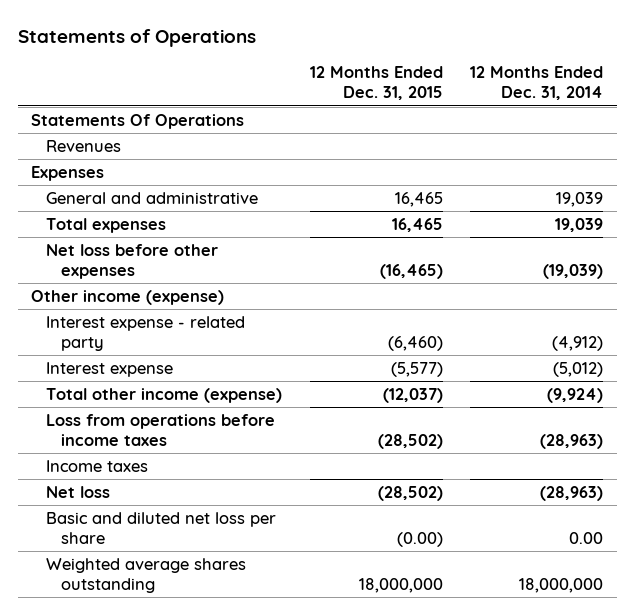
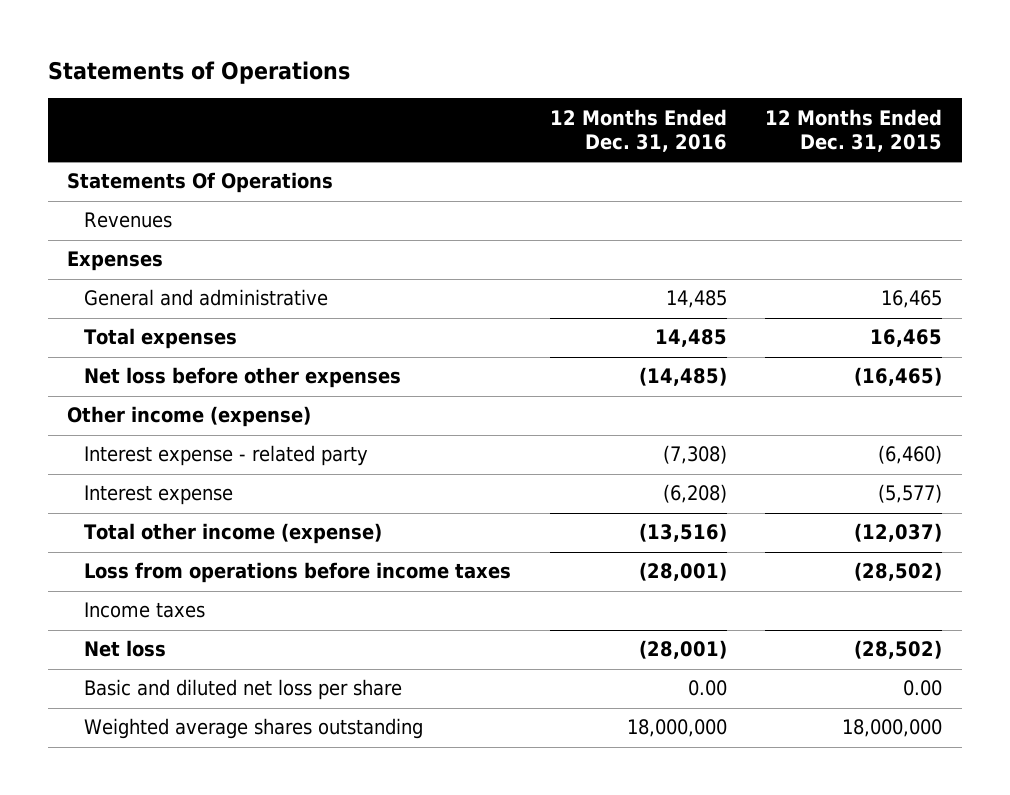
[470,66,604,101] 12 Months Ended Dec. 31, 2014 -> none
none -> [549,108,727,153] 12 Months Ended Dec. 31, 2016
[396,532,443,548] (0.00) -> [903,680,943,697] 0.00

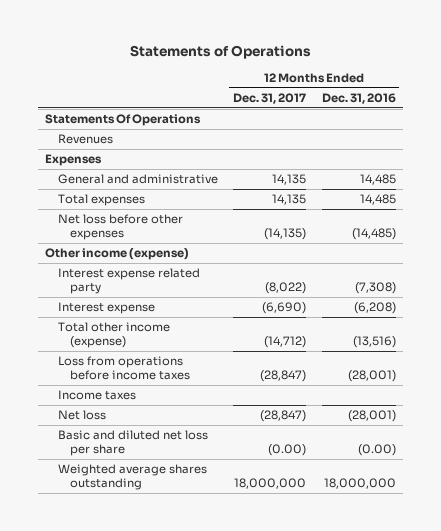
[765,108,943,153] 12 Months Ended Dec. 31, 2015 -> none
none -> [233,93,307,105] Dec. 31, 2017
[84,445,369,467] Interest expense - related party -> [57,268,200,295] Interest expense related party
[687,680,727,697] 0.00 -> [357,444,396,457] (0.00)

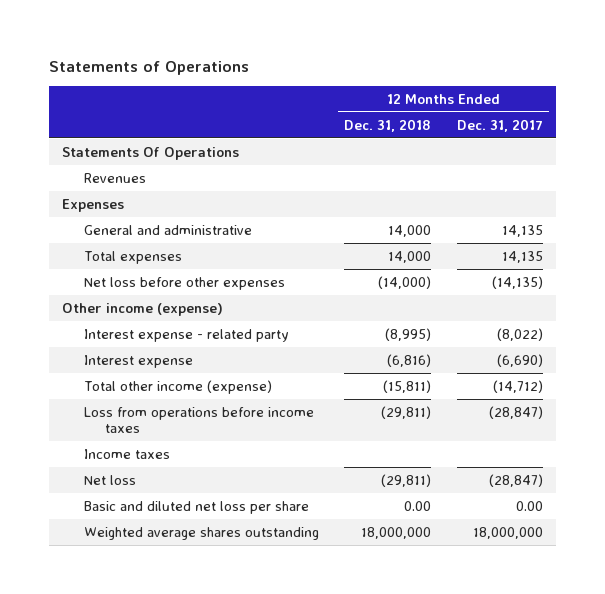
[321,93,396,105] Dec. 31, 2016 -> none
none -> [344,118,432,132] Dec. 31, 2018
[57,268,200,295] Interest expense related party -> [83,328,289,342] Interest expense - related party
[268,444,307,457] (0.00) -> [515,500,543,511] 0.00

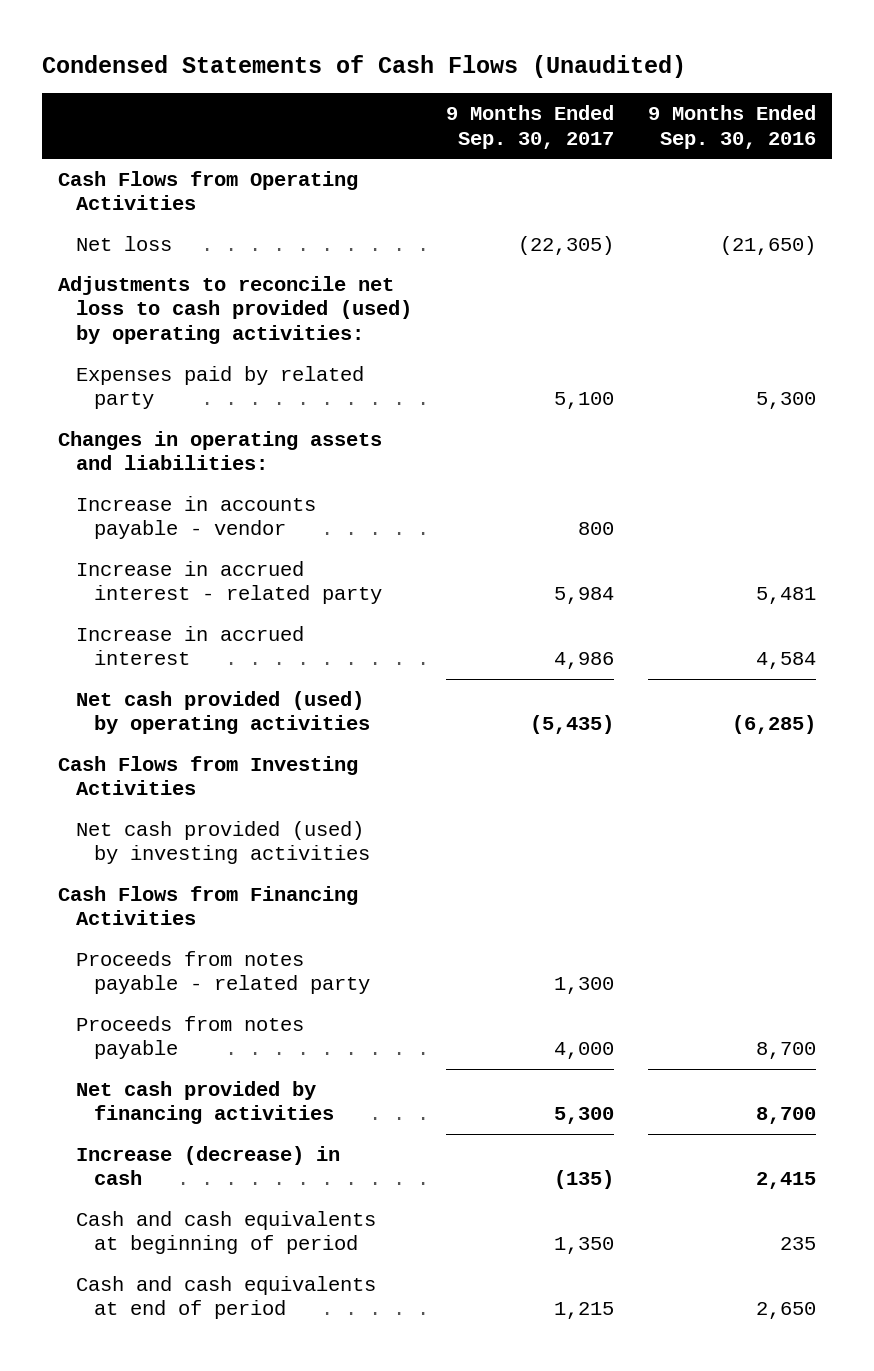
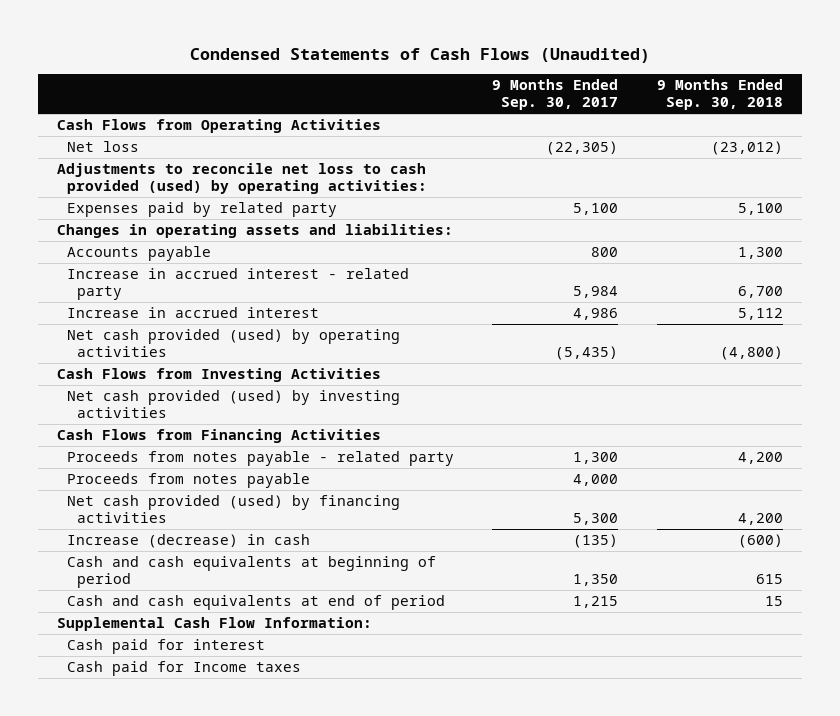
[647,105,816,149] 9 Months Ended Sep. 30, 2016 -> none
none -> [656,79,783,111] 9 Months Ended Sep. 30, 2018
[76,495,317,540] Increase in accounts payable - vendor -> [66,245,211,261] Accounts payable
[76,1080,335,1125] Net cash provided by financing activities -> [66,494,400,524] Net cash provided (used) by financing activities
none -> [56,616,372,631] Supplemental Cash Flow Information:
none -> [66,638,265,654] Cash paid for interest
none -> [66,660,301,676] Cash paid for Income taxes

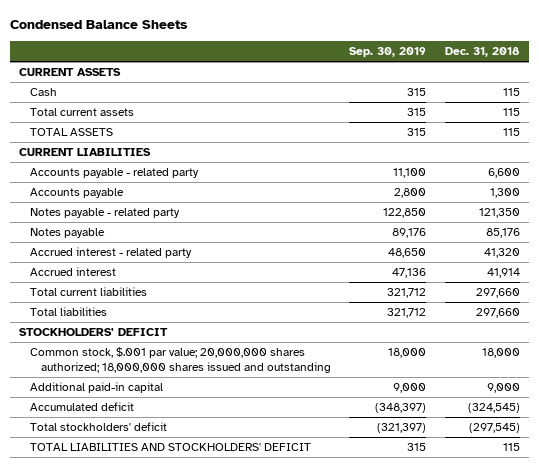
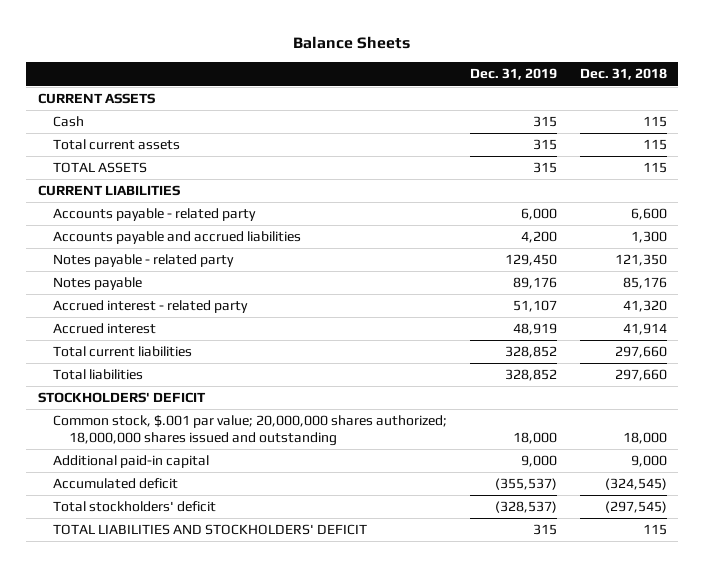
[9,19,188,29] Condensed Balance Sheets -> [293,36,411,50] Balance Sheets
[349,47,427,58] Sep. 30, 2019 -> none
none -> [469,68,557,81] Dec. 31, 2019
[30,188,125,199] Accounts payable -> none
none -> [53,231,302,245] Accounts payable and accrued liabilities

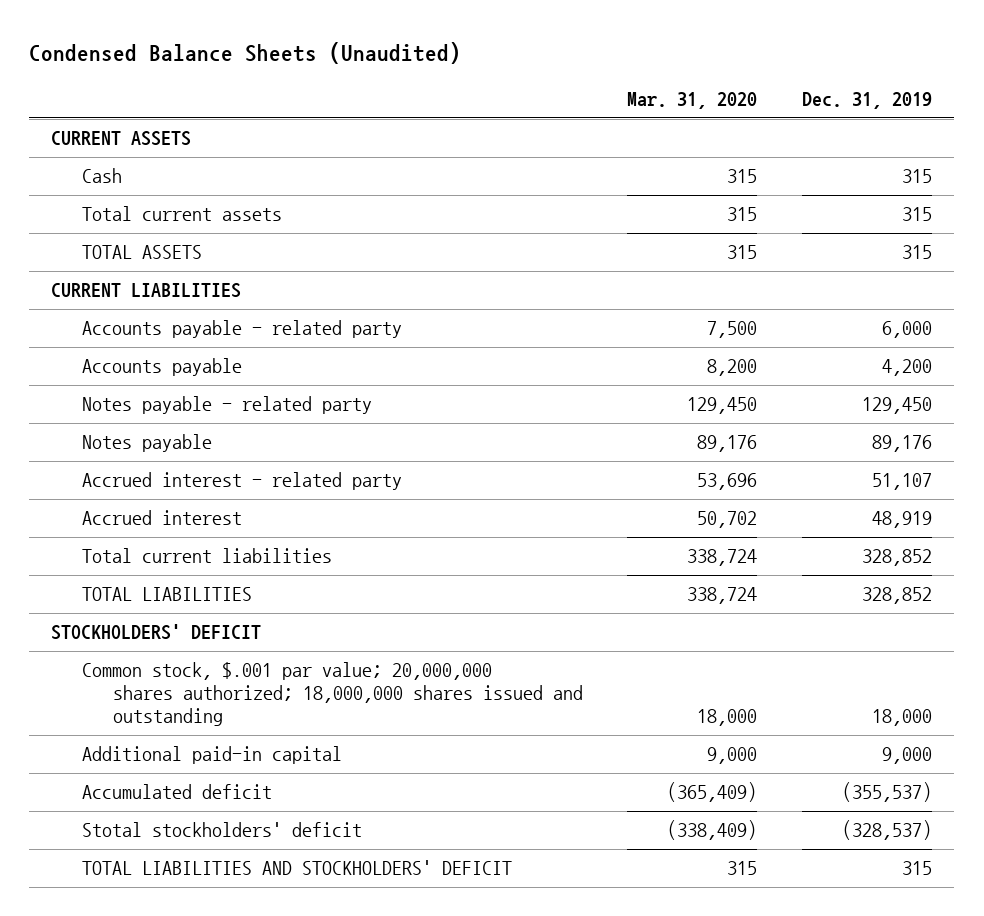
[293,36,411,50] Balance Sheets -> [29,41,462,64] Condensed Balance Sheets (Unaudited)
[579,68,667,81] Dec. 31, 2018 -> none
none -> [627,91,758,109] Mar. 31, 2020
[53,231,302,245] Accounts payable and accrued liabilities -> none
none -> [82,358,243,377] Accounts payable
[53,369,144,381] Total liabilities -> [82,587,253,602] TOTAL LIABILITIES
[53,501,217,513] Total stockholders' deficit -> [82,822,363,838] Stotal stockholders' deficit

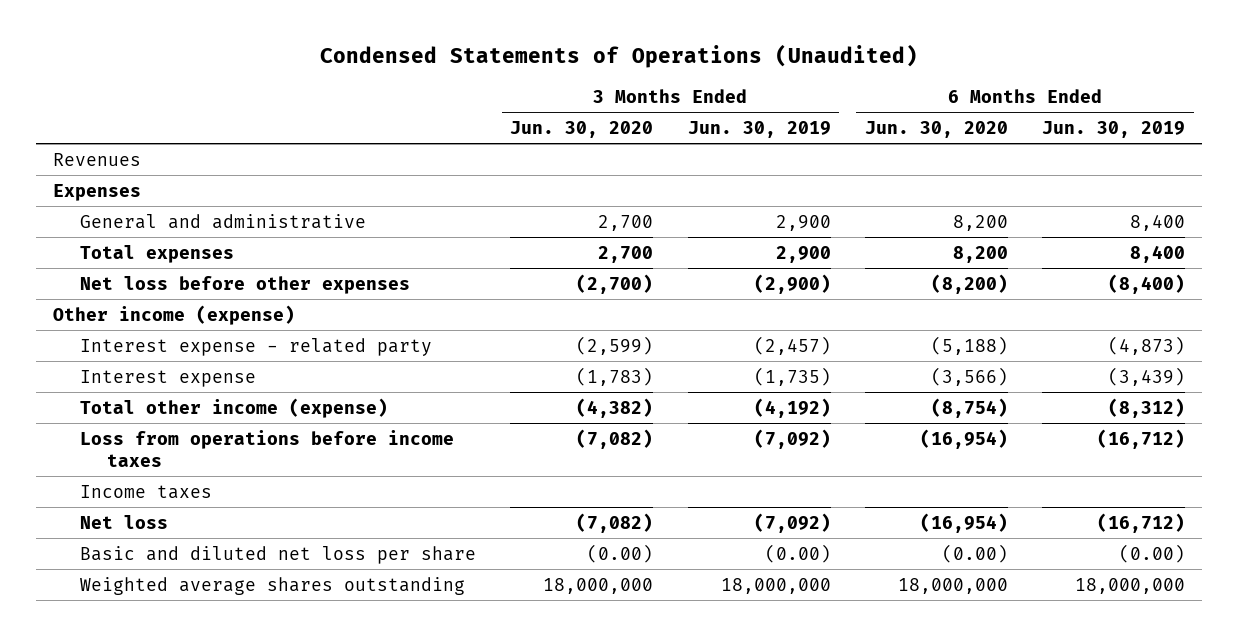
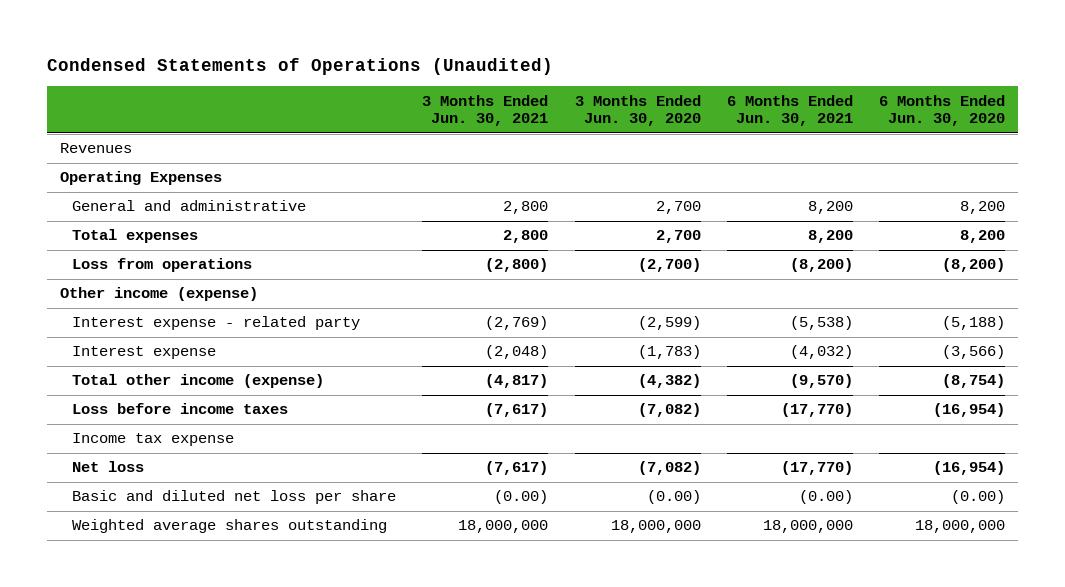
[687,120,831,138] Jun. 30, 2019 -> none
[1042,120,1186,138] Jun. 30, 2019 -> none
none -> [422,94,549,127] 3 Months Ended Jun. 30, 2021
none -> [726,94,853,127] 6 Months Ended Jun. 30, 2021
[53,183,142,201] Expenses -> [60,171,223,186] Operating Expenses
[79,275,410,294] Net loss before other expenses -> [71,258,252,273] Loss from operations
[79,429,454,468] Loss from operations before income taxes -> [71,403,288,415] Loss before income taxes
[79,484,212,499] Income taxes -> [71,433,234,447] Income tax expense

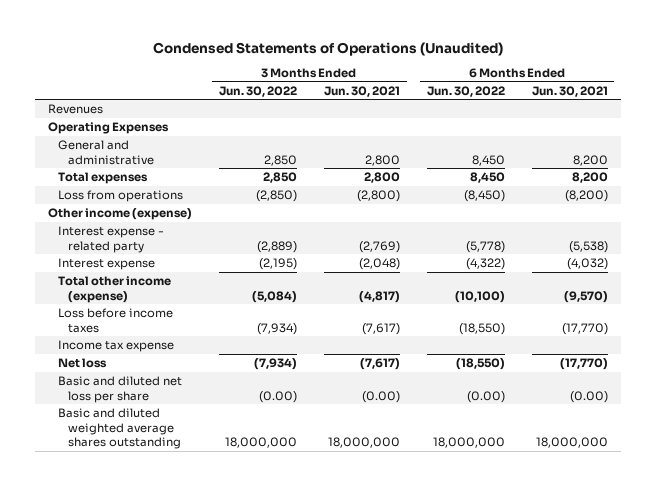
[574,94,701,127] 3 Months Ended Jun. 30, 2020 -> none
[879,94,1006,127] 6 Months Ended Jun. 30, 2020 -> none
none -> [218,85,297,97] Jun. 30, 2022
none -> [426,85,505,97] Jun. 30, 2022
[71,519,387,534] Weighted average shares outstanding -> [57,408,181,450] Basic and diluted weighted average shares outstanding

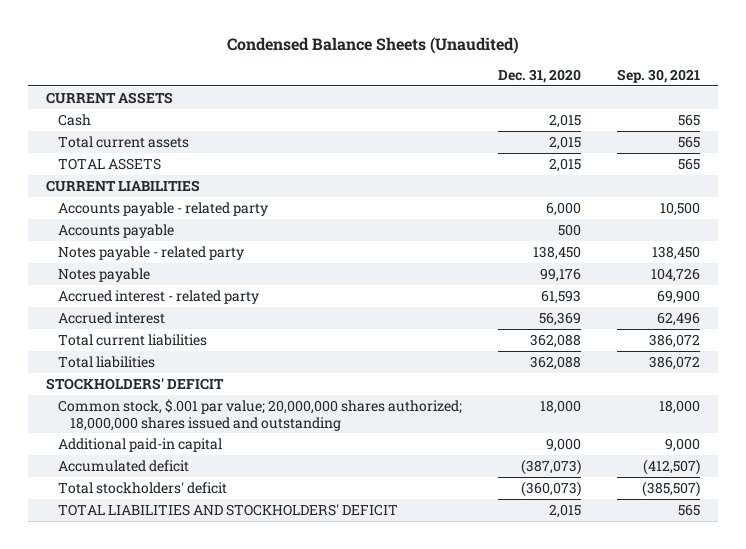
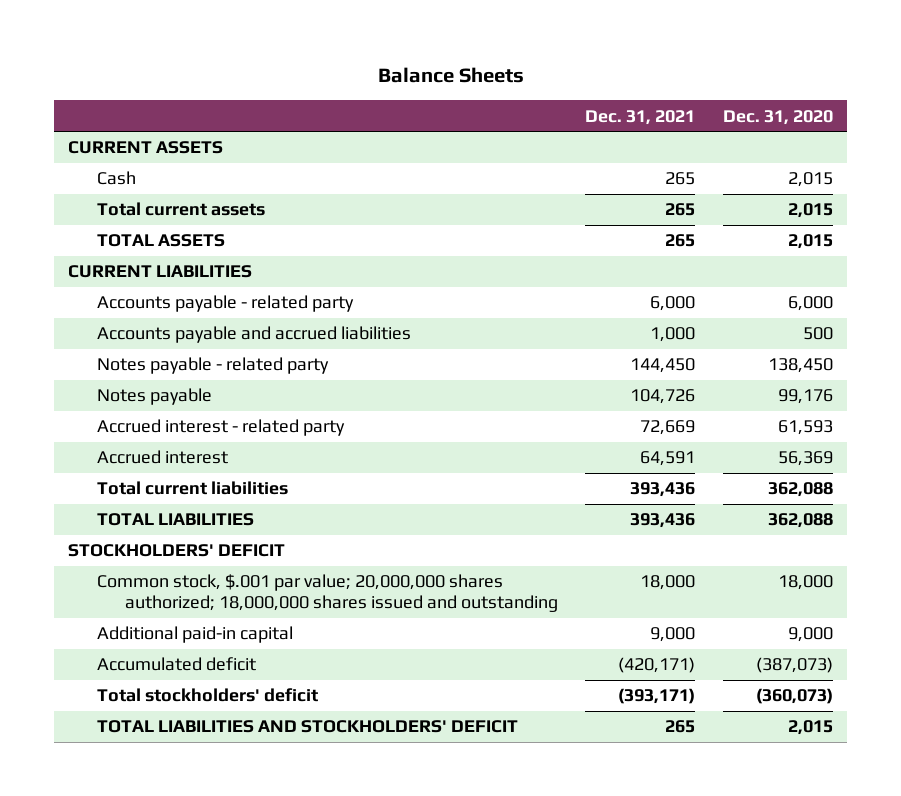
[227,37,520,55] Condensed Balance Sheets (Unaudited) -> [377,67,524,84] Balance Sheets
[616,68,700,83] Sep. 30, 2021 -> none
none -> [585,109,696,125] Dec. 31, 2021
[58,223,175,238] Accounts payable -> none
none -> [96,326,411,344] Accounts payable and accrued liabilities
[58,355,156,368] Total liabilities -> [96,513,254,527] TOTAL LIABILITIES

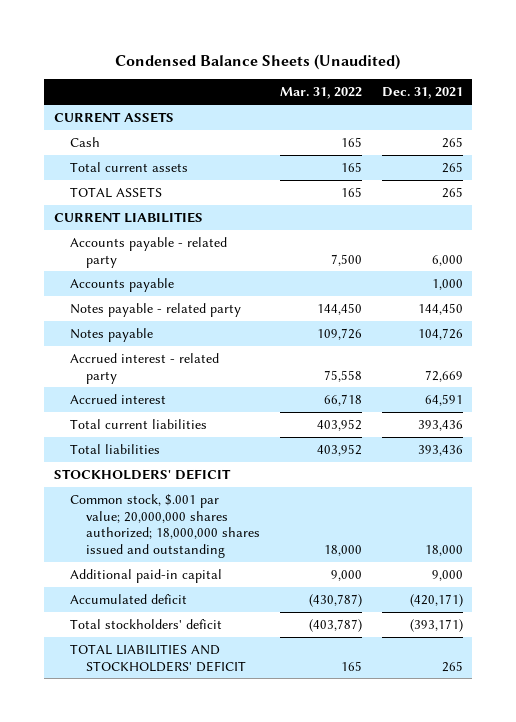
[377,67,524,84] Balance Sheets -> [115,53,401,70] Condensed Balance Sheets (Unaudited)
[722,109,833,125] Dec. 31, 2020 -> none
none -> [279,87,362,100] Mar. 31, 2022
[96,326,411,344] Accounts payable and accrued liabilities -> none
none -> [70,277,175,292] Accounts payable
[96,513,254,527] TOTAL LIABILITIES -> [70,443,161,454] Total liabilities

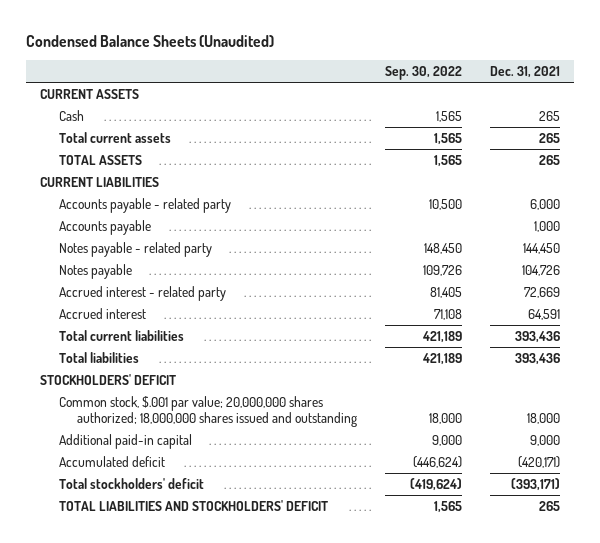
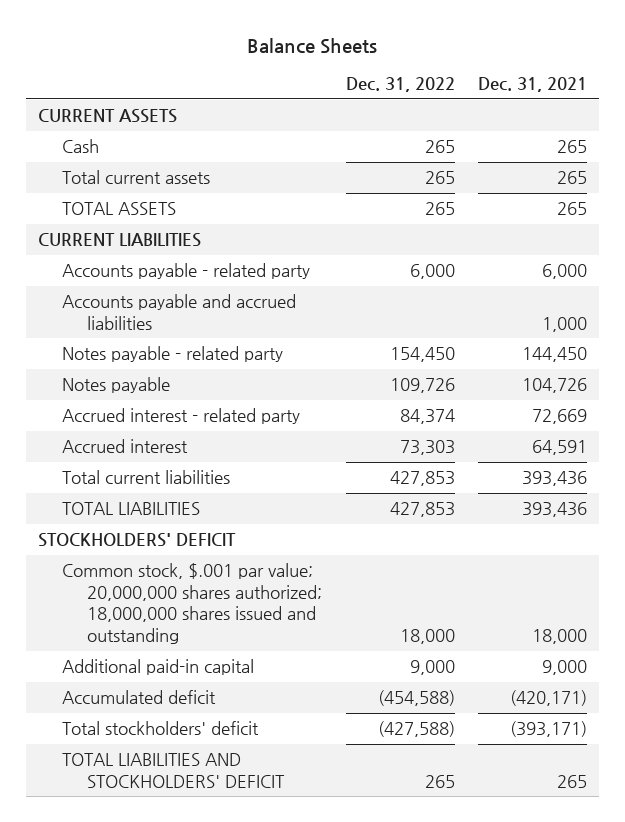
[26,34,275,47] Condensed Balance Sheets (Unaudited) -> [247,37,378,54] Balance Sheets
[385,66,463,81] Sep. 30, 2022 -> none
none -> [345,77,455,93] Dec. 31, 2022
[58,220,151,236] Accounts payable -> none
none -> [62,294,297,330] Accounts payable and accrued liabilities
[58,352,139,364] Total liabilities -> [62,502,201,516] TOTAL LIABILITIES

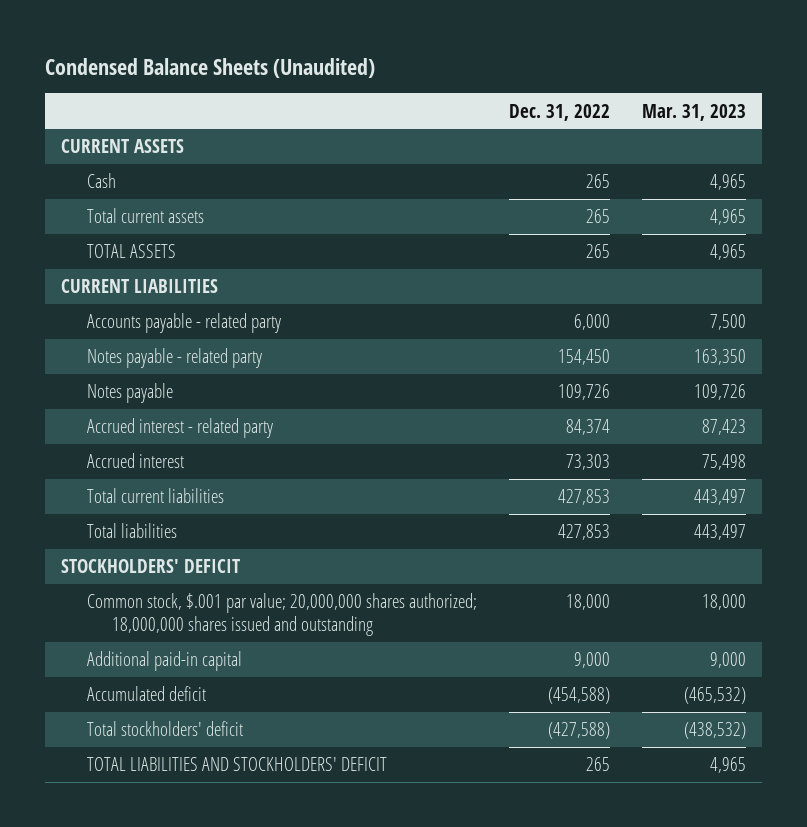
[247,37,378,54] Balance Sheets -> [45,57,376,78] Condensed Balance Sheets (Unaudited)
[478,77,588,93] Dec. 31, 2021 -> none
none -> [641,103,746,121] Mar. 31, 2023
[62,294,297,330] Accounts payable and accrued liabilities -> none
[62,502,201,516] TOTAL LIABILITIES -> [86,523,177,539] Total liabilities

